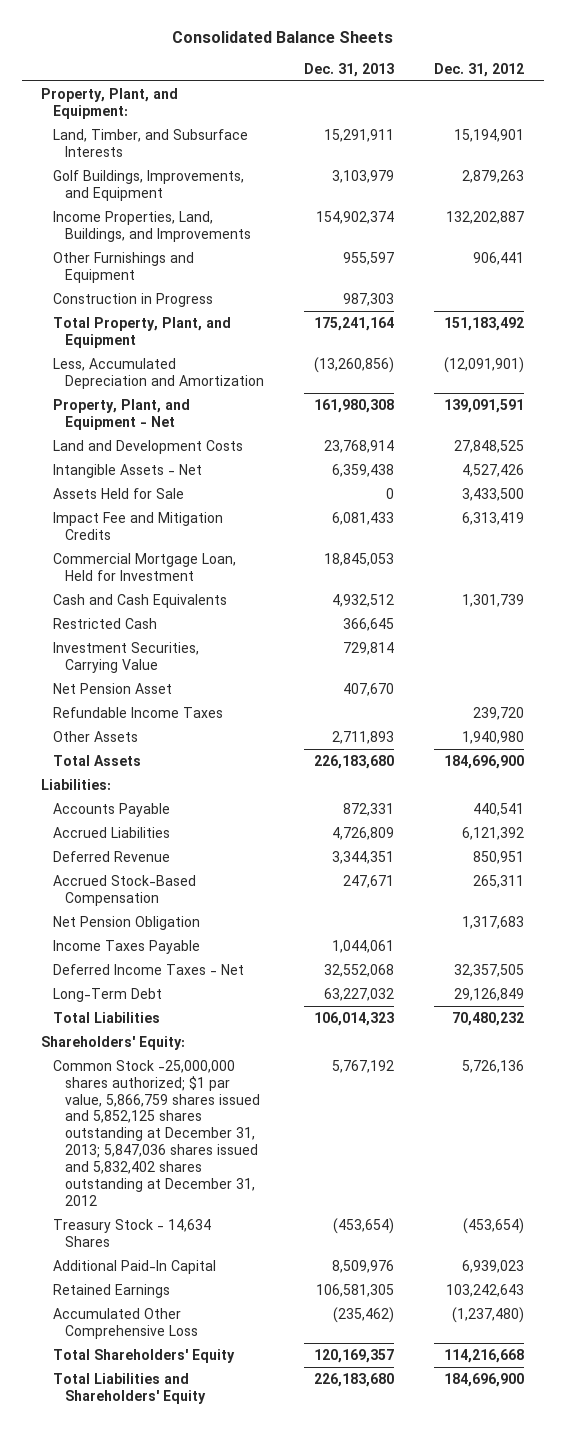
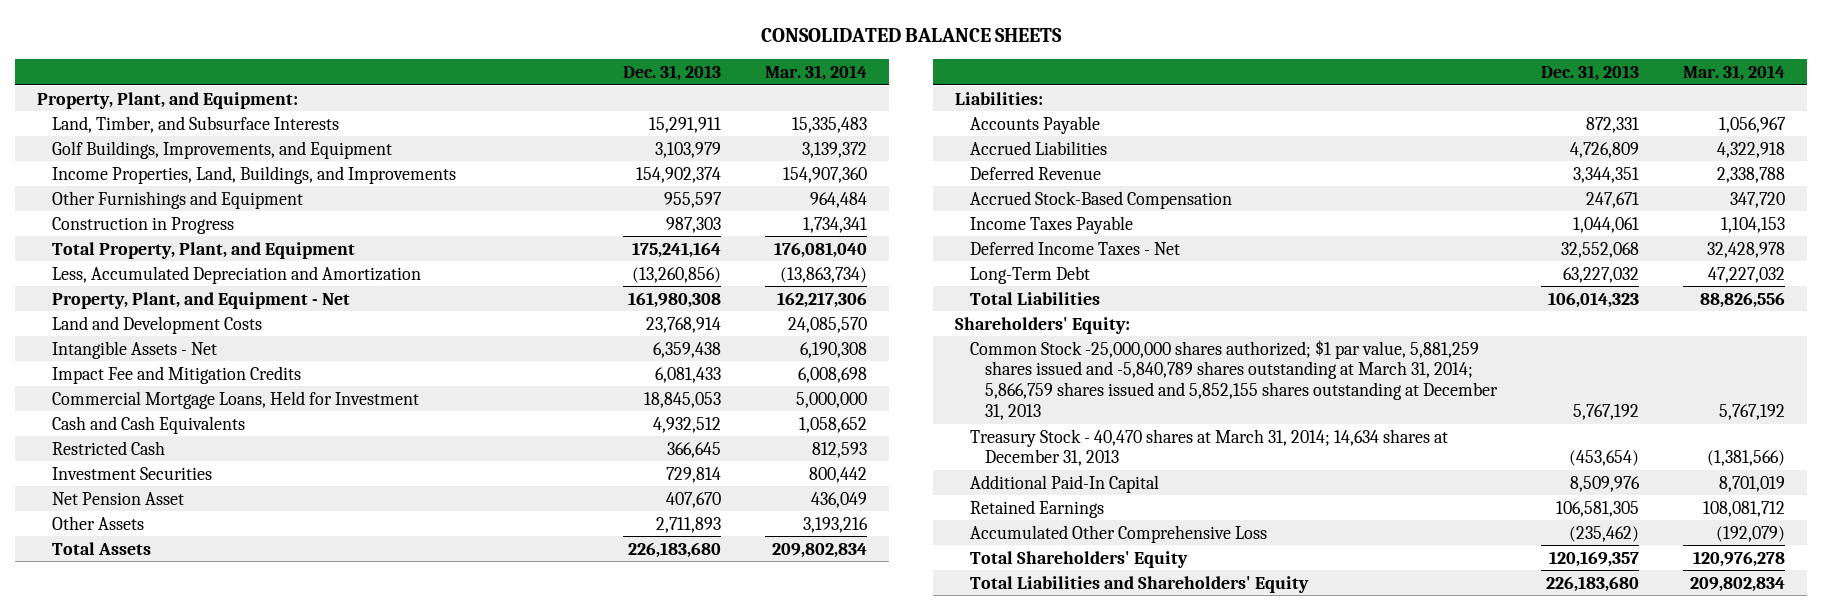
[171,30,393,43] Consolidated Balance Sheets -> [761,27,1063,42] CONSOLIDATED BALANCE SHEETS
[434,62,525,77] Dec. 31, 2012 -> none
none -> [765,64,868,81] Mar. 31, 2014
[53,487,185,499] Assets Held for Sale -> none
[53,552,237,581] Commercial Mortgage Loan, Held for Investment -> [52,390,420,409] Commercial Mortgage Loans, Held for Investment
[53,641,200,673] Investment Securities, Carrying Value -> [52,466,213,480] Investment Securities
[53,706,224,718] Refundable Income Taxes -> none
[53,915,201,930] Net Pension Obligation -> none
[53,1059,261,1206] Common Stock -25,000,000 shares authorized; $1 par value, 5,866,759 shares issued and 5,852,125 shares outstanding at December 31, 2013; 5,847,036 shares issued and 5,832,402 shares outstanding at December 31, 2012 -> [969,339,1498,421] Common Stock -25,000,000 shares authorized; $1 par value, 5,881,259 shares issued and -5,840,789 shares outstanding at March 31, 2014; 5,866,759 shares issued and 5,852,155 shares outstanding at December 31, 2013
[53,1218,212,1247] Treasury Stock - 14,634 Shares -> [969,428,1448,467] Treasury Stock - 40,470 shares at March 31, 2014; 14,634 shares at December 31, 2013

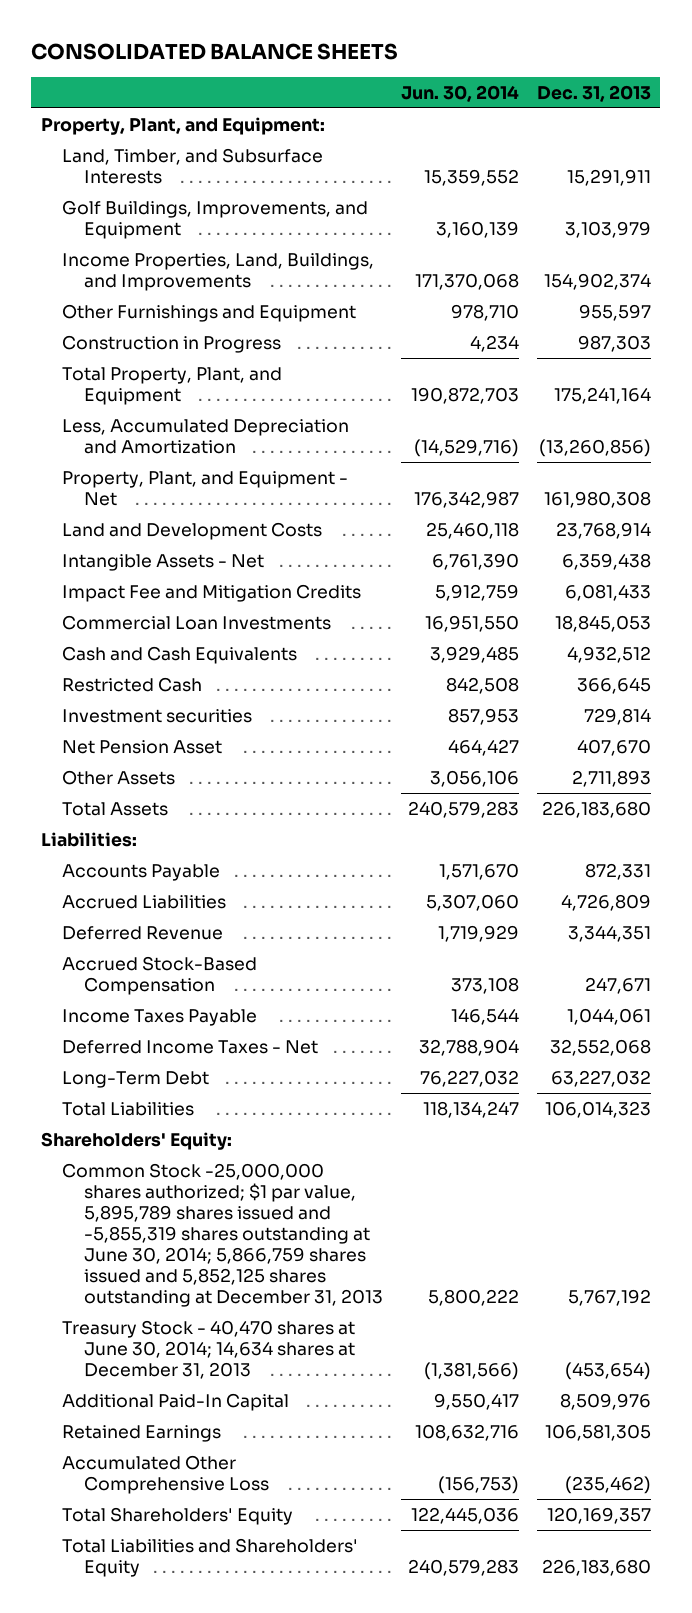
[765,64,868,81] Mar. 31, 2014 -> none
none -> [401,84,520,102] Jun. 30, 2014
[52,390,420,409] Commercial Mortgage Loans, Held for Investment -> [62,615,332,631] Commercial Loan Investments
[52,466,213,480] Investment Securities -> [62,709,253,724] Investment securities
[969,339,1498,421] Common Stock -25,000,000 shares authorized; $1 par value, 5,881,259 shares issued and -5,840,789 shares outstanding at March 31, 2014; 5,866,759 shares issued and 5,852,155 shares outstanding at December 31, 2013 -> [62,1163,384,1308] Common Stock -25,000,000 shares authorized; $1 par value, 5,895,789 shares issued and -5,855,319 shares outstanding at June 30, 2014; 5,866,759 shares issued and 5,852,125 shares outstanding at December 31, 2013
[969,428,1448,467] Treasury Stock - 40,470 shares at March 31, 2014; 14,634 shares at December 31, 2013 -> [62,1320,356,1380] Treasury Stock - 40,470 shares at June 30, 2014; 14,634 shares at December 31, 2013

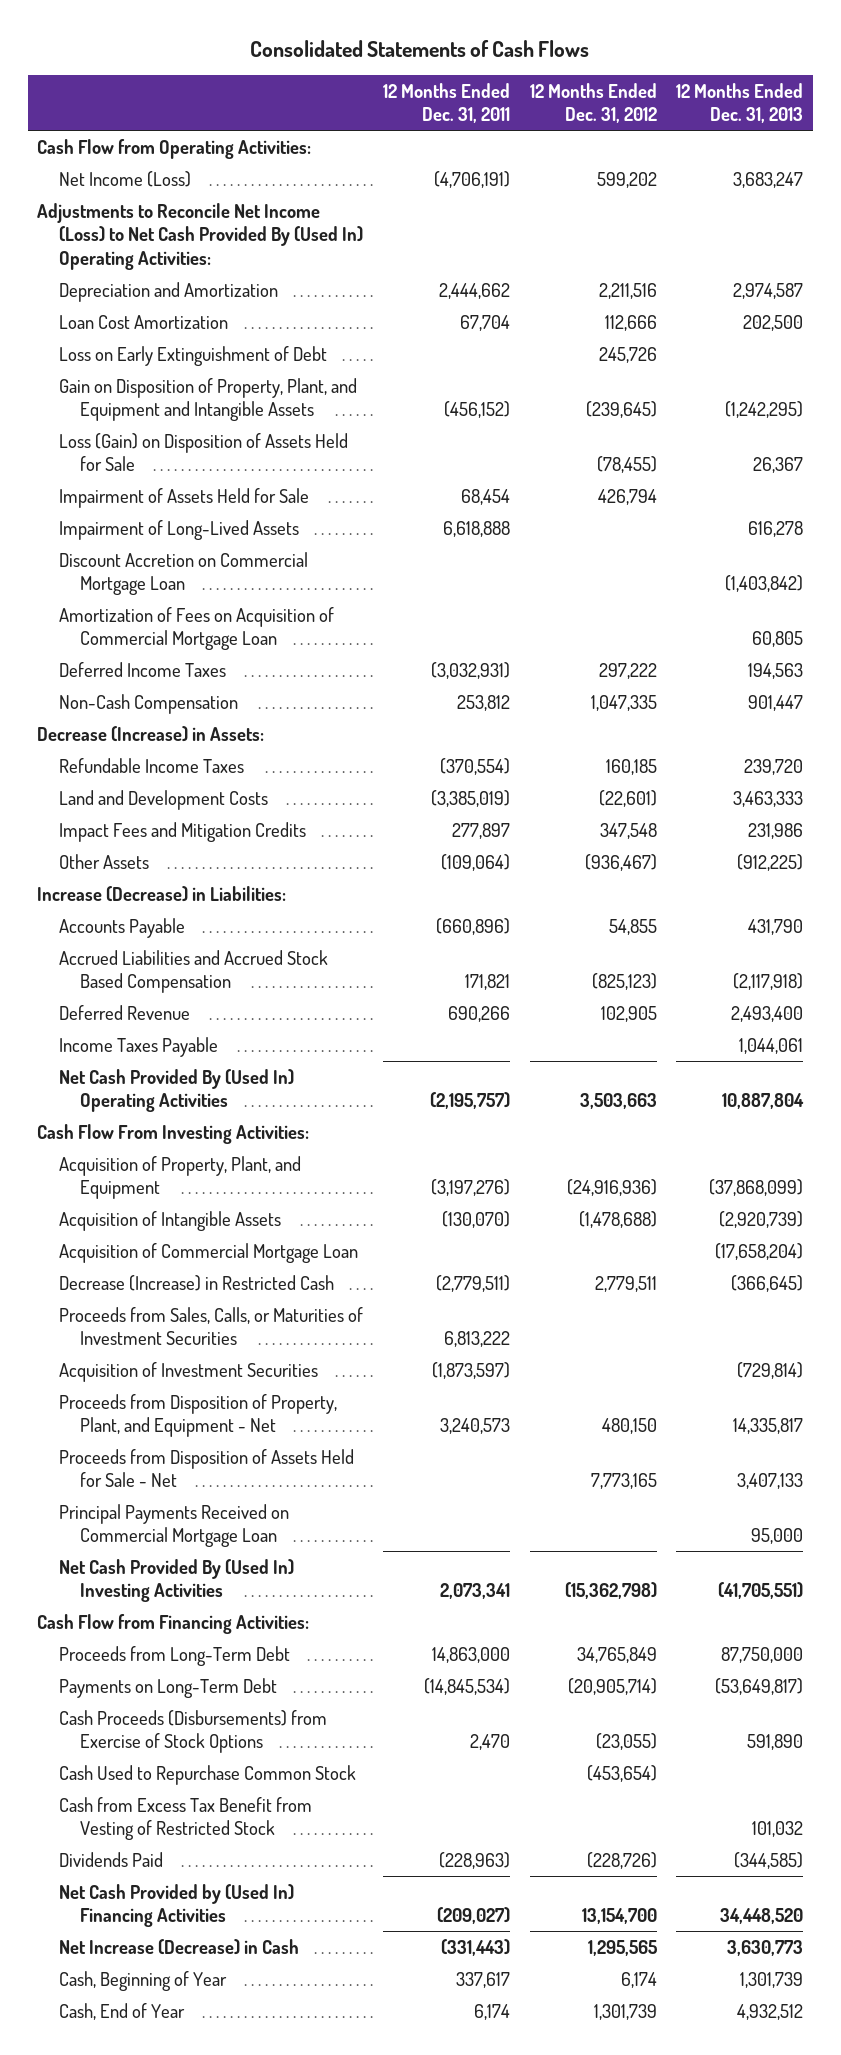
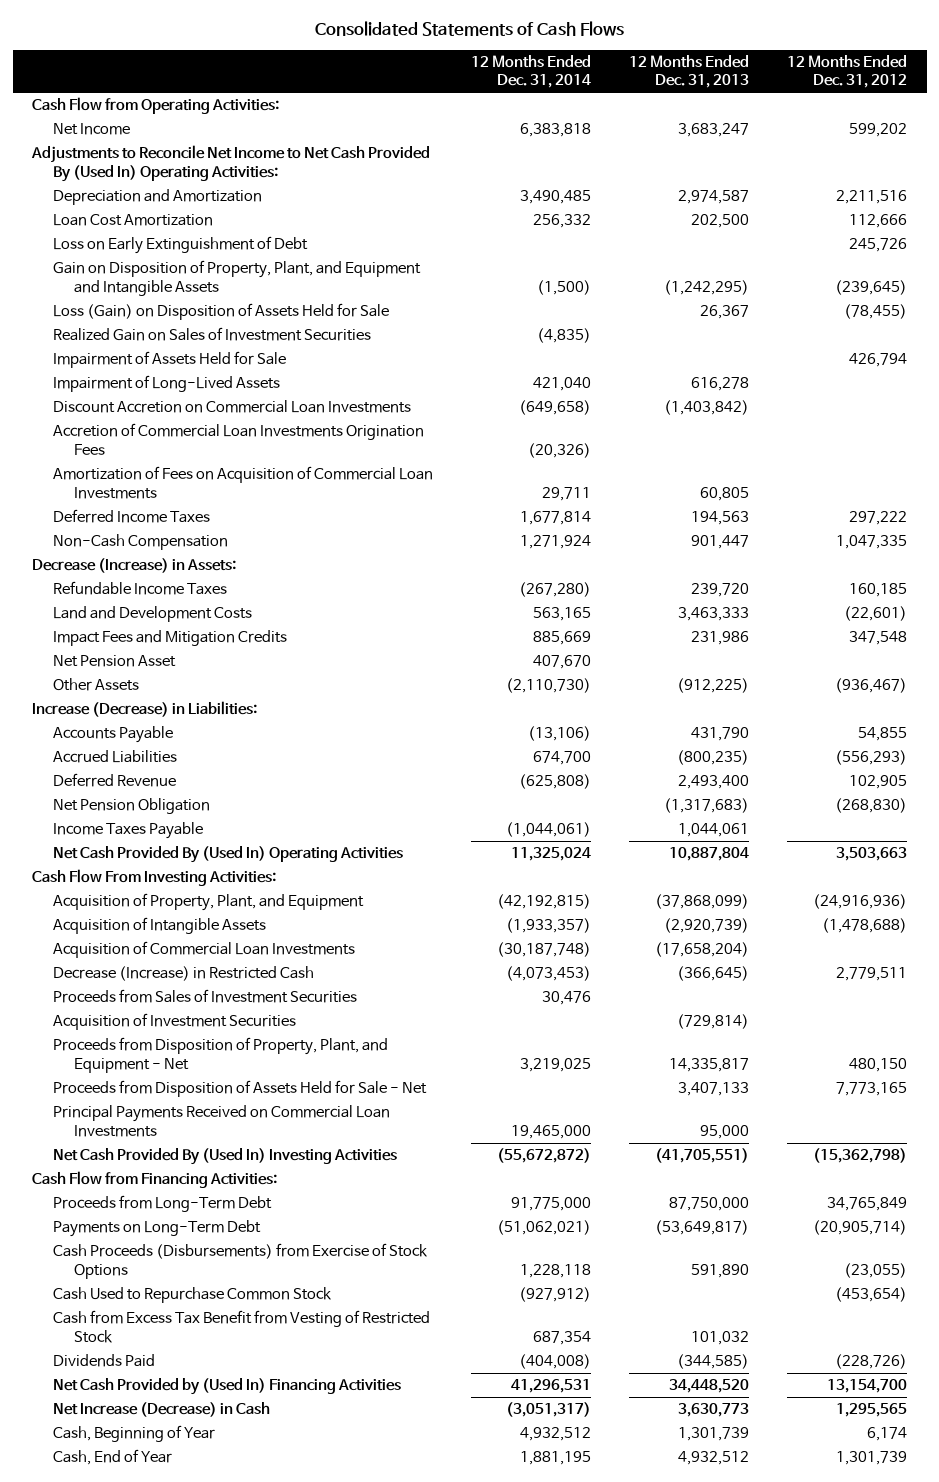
[382,82,510,124] 12 Months Ended Dec. 31, 2011 -> none
none -> [471,54,592,89] 12 Months Ended Dec. 31, 2014
[58,170,191,187] Net Income (Loss) -> [52,123,130,136] Net Income
[37,202,363,270] Adjustments to Reconcile Net Income (Loss) to Net Cash Provided By (Used In) Operating Activities: -> [30,145,430,182] Adjustments to Reconcile Net Income to Net Cash Provided By (Used In) Operating Activities:
none -> [52,327,371,342] Realized Gain on Sales of Investment Securities
[58,551,308,596] Discount Accretion on Commercial Mortgage Loan -> [52,400,411,414] Discount Accretion on Commercial Loan Investments
none -> [52,423,424,455] Accretion of Commercial Loan Investments Origination Fees
[58,606,334,651] Amortization of Fees on Acquisition of Commercial Mortgage Loan -> [52,466,433,499] Amortization of Fees on Acquisition of Commercial Loan Investments
none -> [52,655,176,668] Net Pension Asset
[58,949,328,994] Accrued Liabilities and Accrued Stock Based Compensation -> [52,750,177,764] Accrued Liabilities
[591,973,657,991] (825,123) -> [835,750,908,766] (556,293)
[733,973,804,991] (2,117,918) -> [677,750,750,766] (800,235)
none -> [52,798,210,815] Net Pension Obligation
[58,1242,358,1263] Acquisition of Commercial Mortgage Loan -> [52,941,355,959] Acquisition of Commercial Loan Investments
[58,1306,363,1346] Proceeds from Sales, Calls, or Maturities of Investment Securities -> [52,989,357,1004] Proceeds from Sales of Investment Securities
[58,1503,289,1548] Principal Payments Received on Commercial Mortgage Loan -> [52,1105,390,1137] Principal Payments Received on Commercial Loan Investments

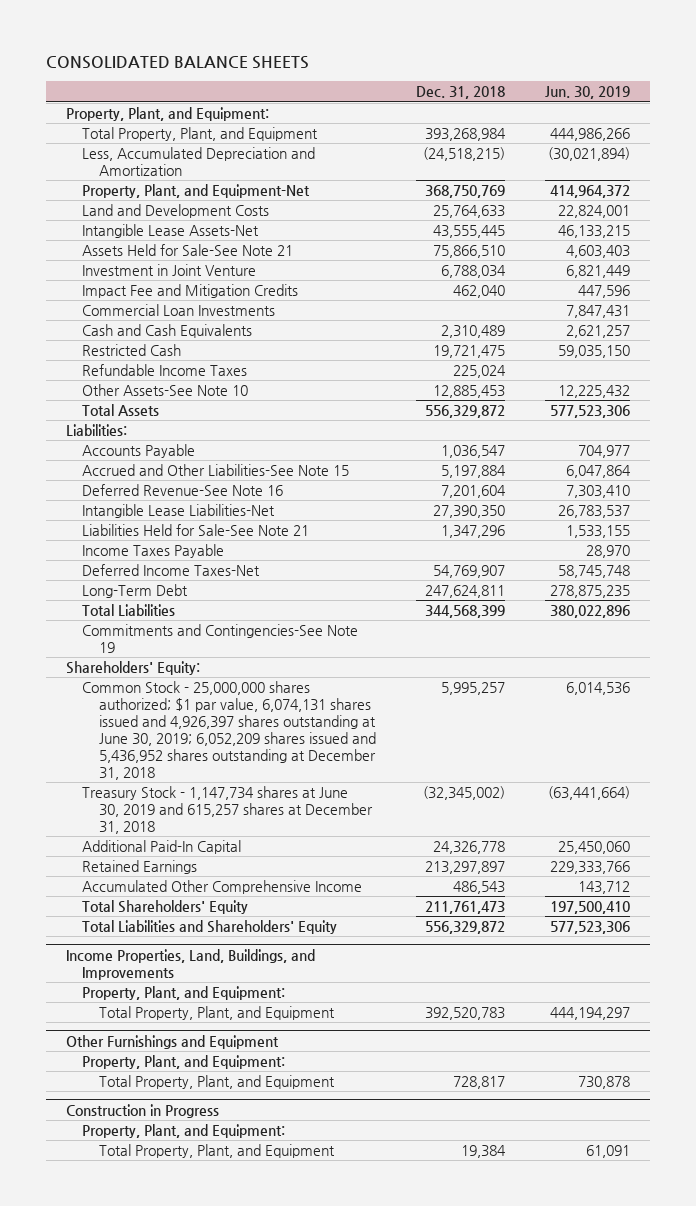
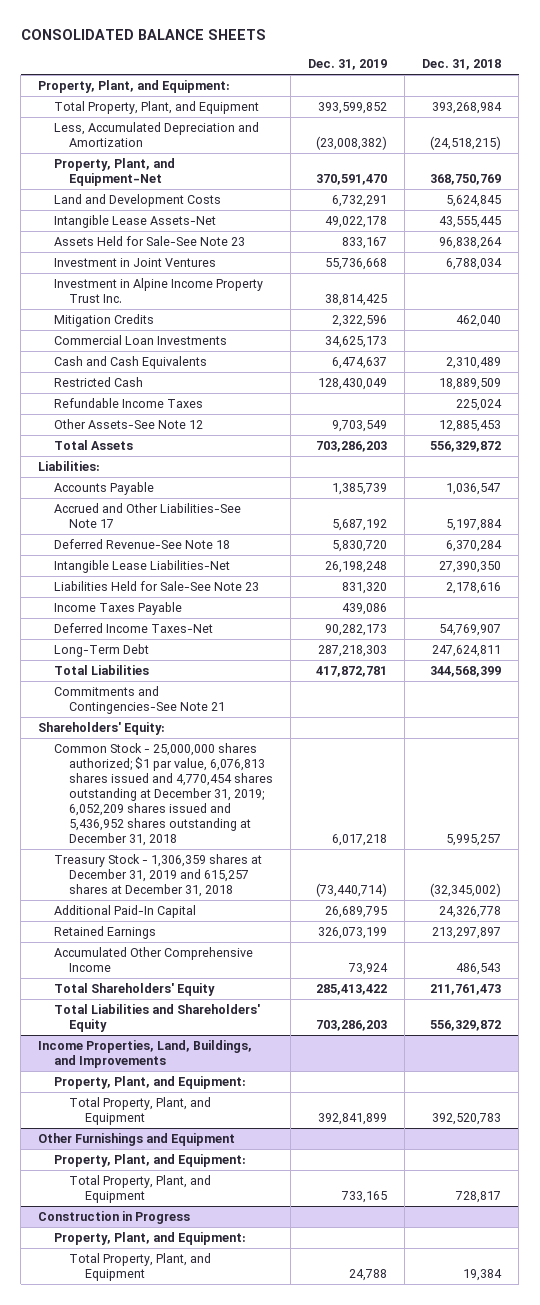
[545,86,631,100] Jun. 30, 2019 -> none
none -> [308,58,388,70] Dec. 31, 2019
[433,205,506,219] 25,764,633 -> [446,194,502,207] 5,624,845
[82,244,294,257] Assets Held for Sale-See Note 21 -> [53,235,245,246] Assets Held for Sale-See Note 23
[433,245,506,259] 75,866,510 -> [439,236,503,249] 96,838,264
[82,264,257,277] Investment in Joint Venture -> [53,257,216,267] Investment in Joint Ventures
none -> [53,277,263,303] Investment in Alpine Income Property Trust Inc.
[82,284,299,299] Impact Fee and Mitigation Credits -> [53,313,154,327] Mitigation Credits
[433,345,506,359] 19,721,475 -> [439,377,502,390] 18,889,509
[82,384,249,397] Other Assets-See Note 10 -> [53,418,203,429] Other Assets-See Note 12
[82,464,350,477] Accrued and Other Liabilities-See Note 15 -> [53,502,241,528] Accrued and Other Liabilities-See Note 17
[82,484,284,497] Deferred Revenue-See Note 16 -> [53,538,230,549] Deferred Revenue-See Note 18
[441,485,507,499] 7,201,604 -> [446,539,503,552] 6,370,284
[82,524,310,537] Liabilities Held for Sale-See Note 21 -> [53,580,259,591] Liabilities Held for Sale-See Note 23
[441,525,506,539] 1,347,296 -> [446,581,502,594] 2,178,616
[82,624,359,654] Commitments and Contingencies-See Note 19 -> [53,685,226,714] Commitments and Contingencies-See Note 21
[82,681,377,781] Common Stock - 25,000,000 shares authorized; $1 par value, 6,074,131 shares issued and 4,926,397 shares outstanding at June 30, 2019; 6,052,209 shares issued and 5,436,952 shares outstanding at December 31, 2018 -> [53,742,274,846] Common Stock - 25,000,000 shares authorized; $1 par value, 6,076,813 shares issued and 4,770,454 shares outstanding at December 31, 2019; 6,052,209 shares issued and 5,436,952 shares outstanding at December 31, 2018
[82,786,374,835] Treasury Stock - 1,147,734 shares at June 30, 2019 and 615,257 shares at December 31, 2018 -> [53,853,262,897] Treasury Stock - 1,306,359 shares at December 31, 2019 and 615,257 shares at December 31, 2018

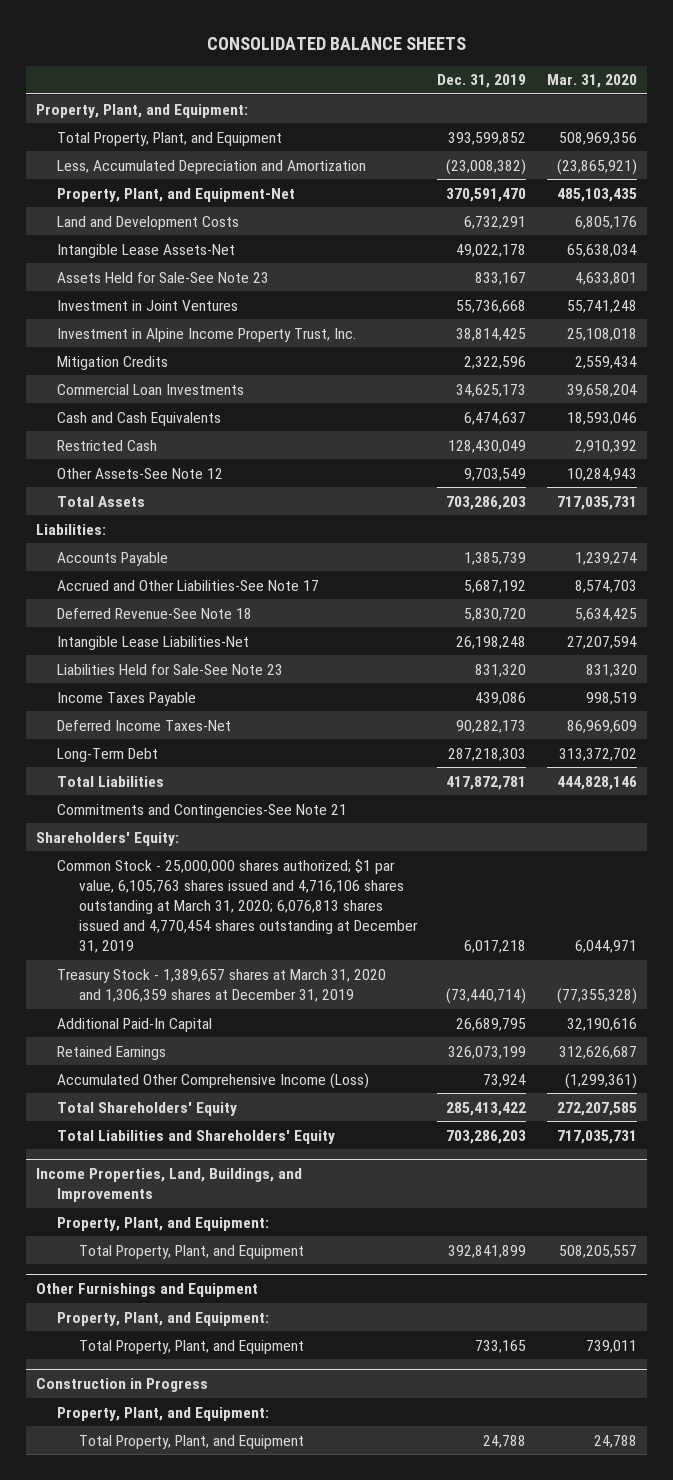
[422,58,502,70] Dec. 31, 2018 -> none
none -> [547,74,638,89] Mar. 31, 2020
[53,277,263,303] Investment in Alpine Income Property Trust Inc. -> [57,327,357,342] Investment in Alpine Income Property Trust, Inc.
[53,397,203,408] Refundable Income Taxes -> none
[53,742,274,846] Common Stock - 25,000,000 shares authorized; $1 par value, 6,076,813 shares issued and 4,770,454 shares outstanding at December 31, 2019; 6,052,209 shares issued and 5,436,952 shares outstanding at December 31, 2018 -> [57,858,418,954] Common Stock - 25,000,000 shares authorized; $1 par value, 6,105,763 shares issued and 4,716,106 shares outstanding at March 31, 2020; 6,076,813 shares issued and 4,770,454 shares outstanding at December 31, 2019
[53,853,262,897] Treasury Stock - 1,306,359 shares at December 31, 2019 and 615,257 shares at December 31, 2018 -> [57,968,387,1002] Treasury Stock - 1,389,657 shares at March 31, 2020 and 1,306,359 shares at December 31, 2019
[53,946,253,972] Accumulated Other Comprehensive Income -> [57,1072,370,1089] Accumulated Other Comprehensive Income (Loss)

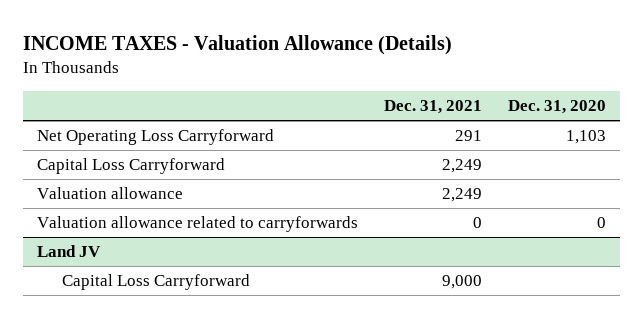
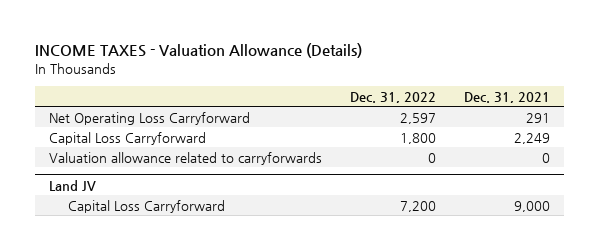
[508,99,607,114] Dec. 31, 2020 -> none
none -> [350,91,437,103] Dec. 31, 2022
[36,187,183,200] Valuation allowance -> none

